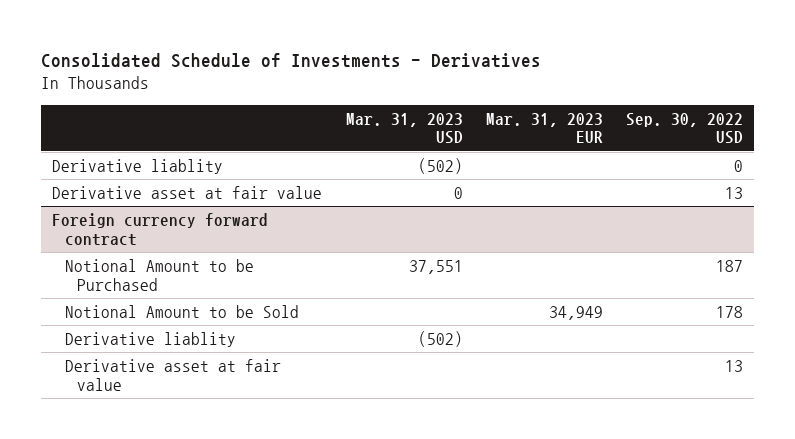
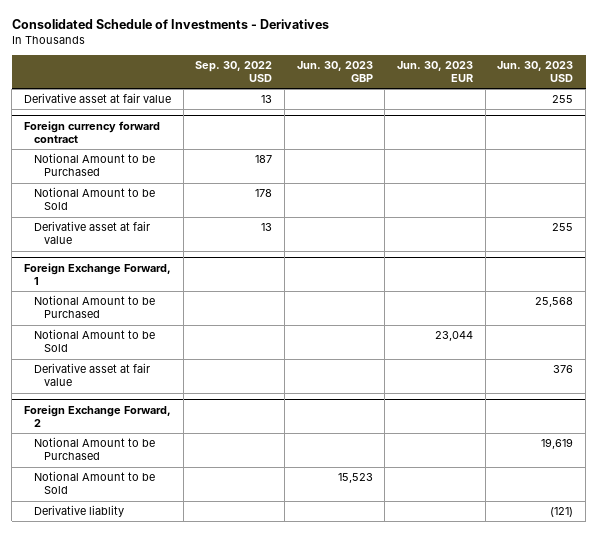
[345,112,463,145] Mar. 31, 2023 USD -> none
[485,112,603,144] Mar. 31, 2023 EUR -> none
none -> [296,60,373,83] Jun. 30, 2023 GBP
none -> [397,60,474,83] Jun. 30, 2023 EUR
none -> [497,60,574,83] Jun. 30, 2023 USD
[52,158,224,174] Derivative liablity -> none
[64,331,236,347] Derivative liablity -> none
none -> [24,262,172,286] Foreign Exchange Forward, 1
none -> [34,295,156,319] Notional Amount to be Purchased
none -> [34,329,156,353] Notional Amount to be Sold
none -> [34,363,151,387] Derivative asset at fair value
none -> [24,404,172,428] Foreign Exchange Forward, 2
none -> [34,437,156,461] Notional Amount to be Purchased
none -> [34,471,156,495] Notional Amount to be Sold
none -> [34,505,125,518] Derivative liablity

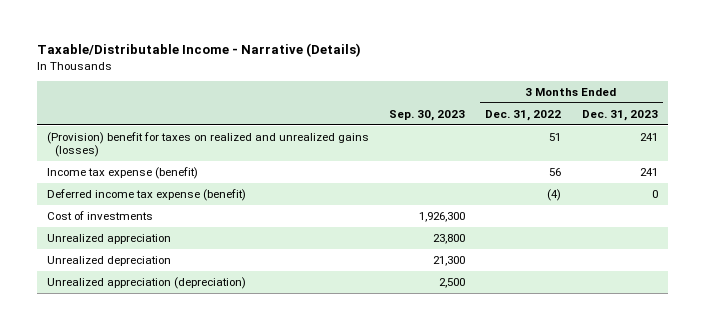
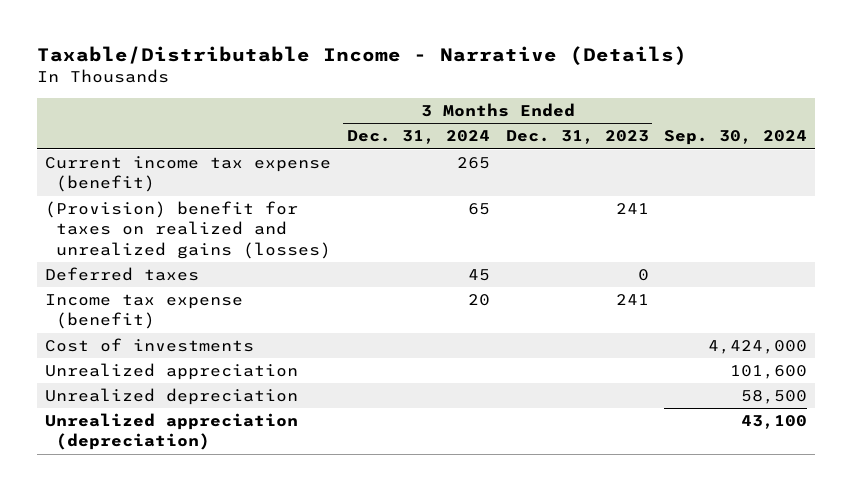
[389,109,466,121] Sep. 30, 2023 -> none
[485,109,562,121] Dec. 31, 2022 -> none
none -> [346,130,490,145] Dec. 31, 2024
none -> [664,130,808,146] Sep. 30, 2024
none -> [44,156,331,193] Current income tax expense (benefit)
none -> [44,267,199,282] Deferred taxes
[46,188,246,201] Deferred income tax expense (benefit) -> none

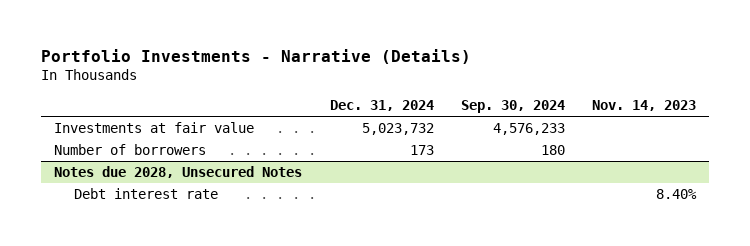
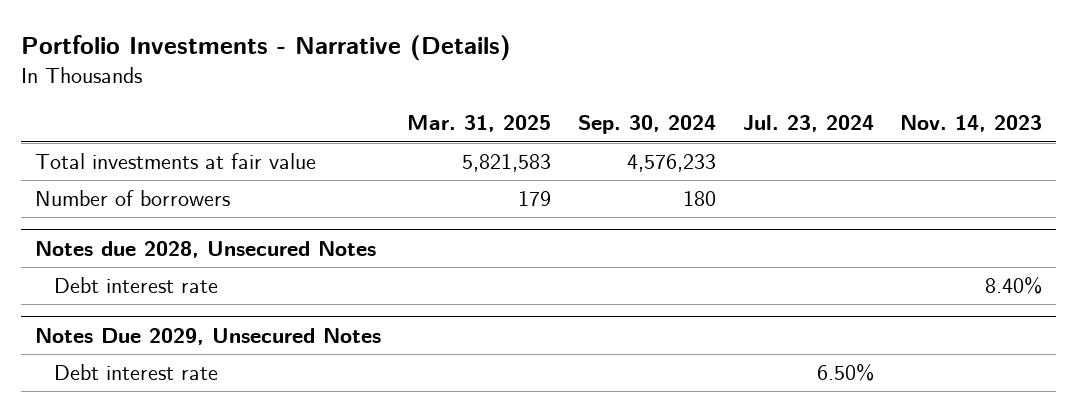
[329,100,434,112] Dec. 31, 2024 -> none
none -> [407,115,552,133] Mar. 31, 2025
none -> [742,115,874,133] Jul. 23, 2024
[54,122,255,134] Investments at fair value -> [34,153,316,170] Total investments at fair value
none -> [34,327,381,345] Notes Due 2029, Unsecured Notes
none -> [54,364,219,381] Debt interest rate

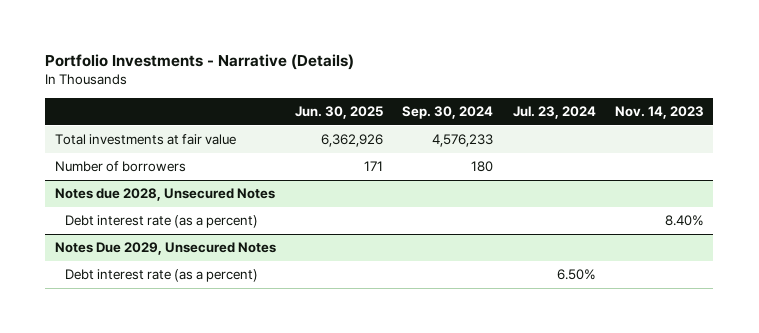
[407,115,552,133] Mar. 31, 2025 -> none
none -> [295,106,384,120] Jun. 30, 2025
[54,277,219,294] Debt interest rate -> [65,215,259,229] Debt interest rate (as a percent)
[54,364,219,381] Debt interest rate -> [65,269,259,283] Debt interest rate (as a percent)

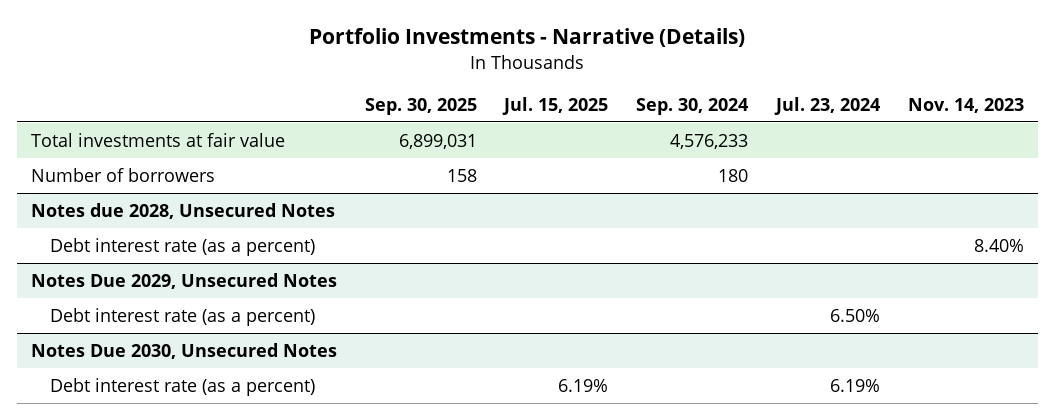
[295,106,384,120] Jun. 30, 2025 -> none
none -> [364,97,477,115] Sep. 30, 2025
none -> [502,96,609,115] Jul. 15, 2025
none -> [30,342,337,359] Notes Due 2030, Unsecured Notes
none -> [49,377,315,396] Debt interest rate (as a percent)

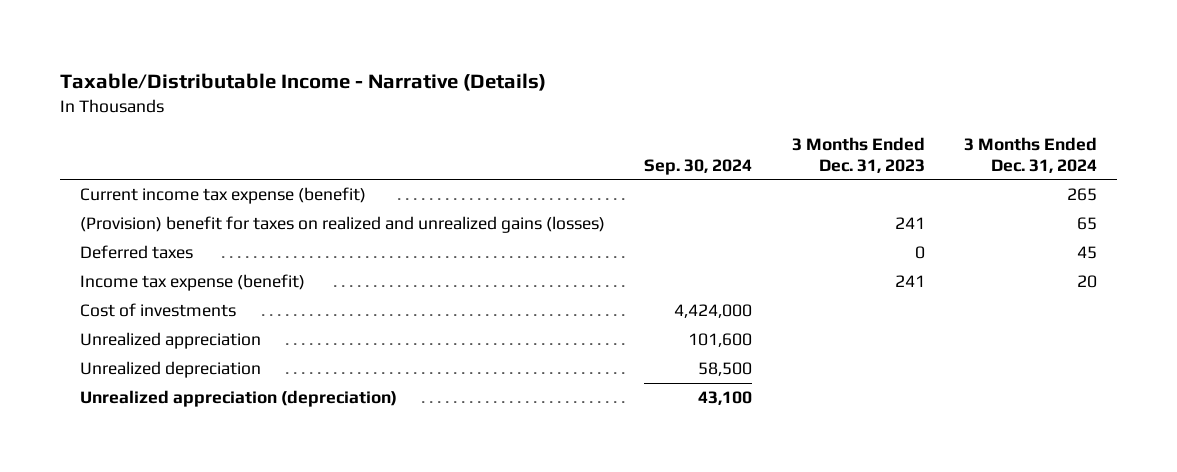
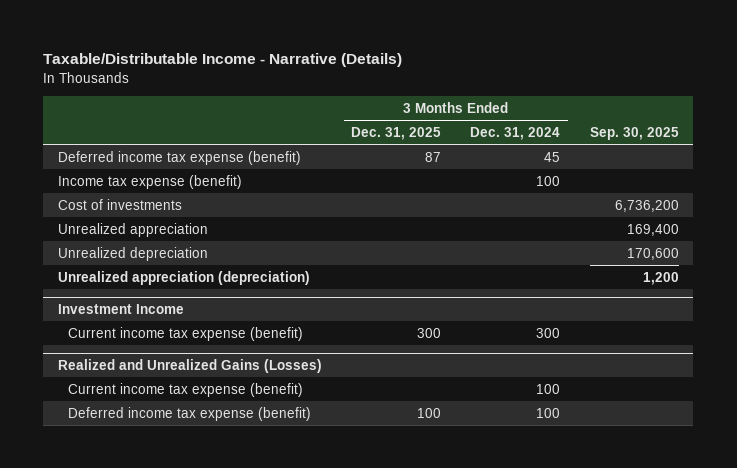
[644,158,753,175] Sep. 30, 2024 -> none
[791,136,925,173] 3 Months Ended Dec. 31, 2023 -> none
none -> [351,126,442,140] Dec. 31, 2025
none -> [589,126,679,140] Sep. 30, 2025
[80,187,367,205] Current income tax expense (benefit) -> none
[80,216,606,234] (Provision) benefit for taxes on realized and unrealized gains (losses) -> none
[80,245,194,260] Deferred taxes -> [57,150,301,165] Deferred income tax expense (benefit)
[1077,275,1098,289] 20 -> [536,175,561,186] 100
none -> [57,304,184,315] Investment Income
none -> [67,326,303,341] Current income tax expense (benefit)
none -> [57,359,322,374] Realized and Unrealized Gains (Losses)
none -> [67,382,303,397] Current income tax expense (benefit)
none -> [67,406,311,421] Deferred income tax expense (benefit)

